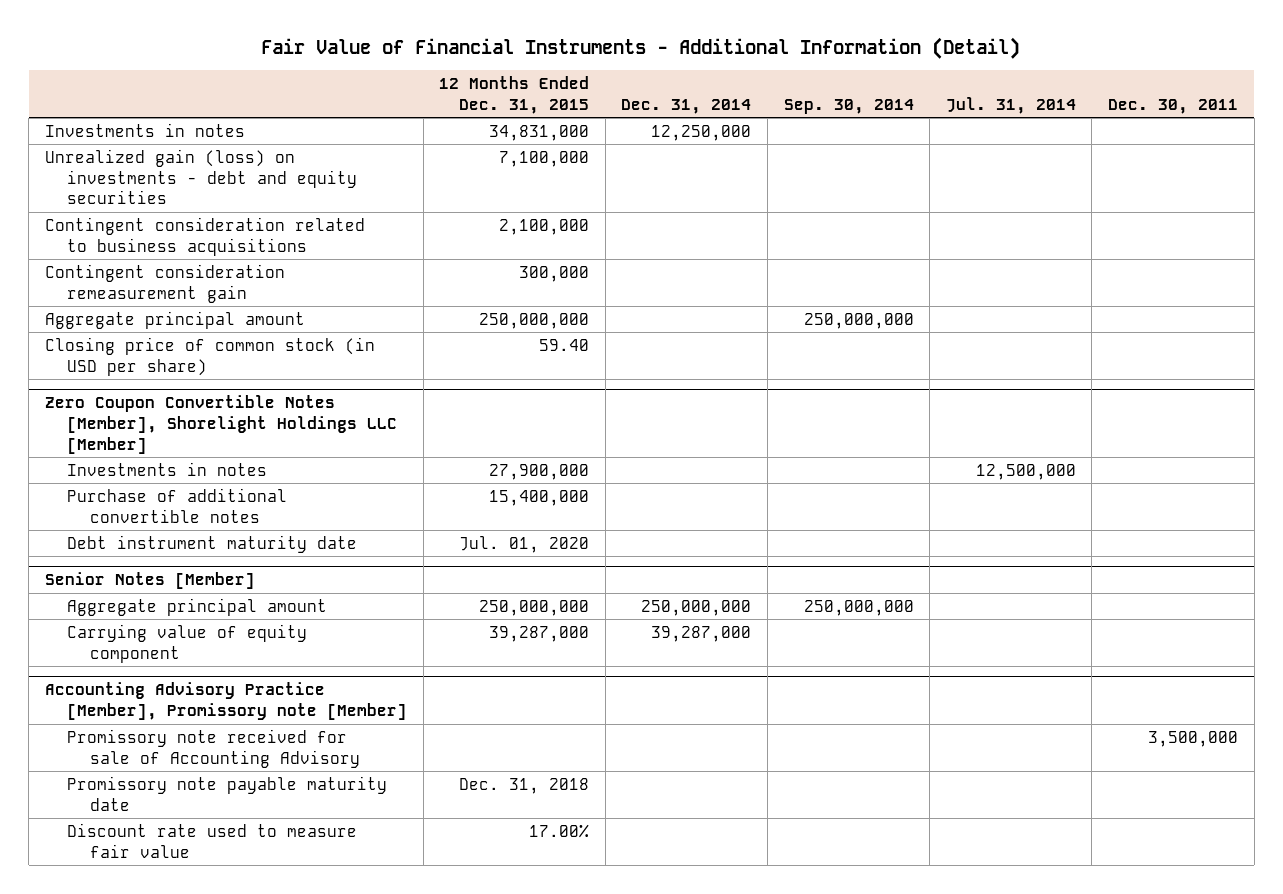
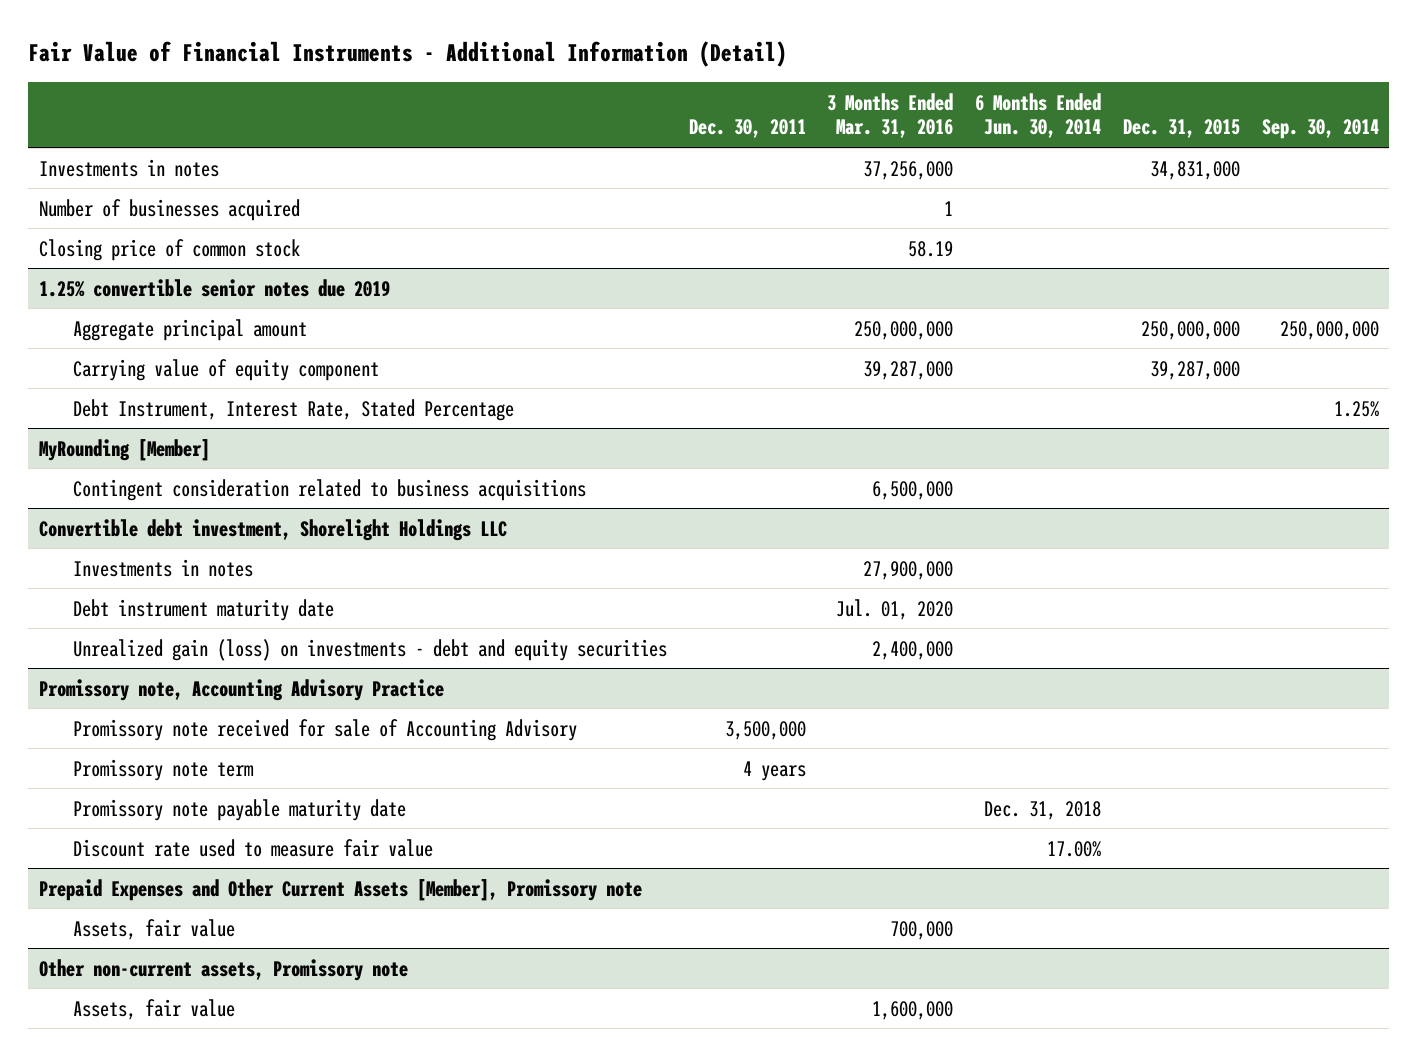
[439,75,590,114] 12 Months Ended Dec. 31, 2015 -> none
[621,98,752,114] Dec. 31, 2014 -> none
[945,96,1076,114] Jul. 31, 2014 -> none
none -> [827,92,954,139] 3 Months Ended Mar. 31, 2016
none -> [975,92,1102,139] 6 Months Ended Jun. 30, 2014
none -> [1122,119,1240,139] Dec. 31, 2015
[44,148,358,205] Unrealized gain (loss) on investments - debt and equity securities -> none
[44,216,365,256] Contingent consideration related to business acquisitions -> none
[44,263,285,303] Contingent consideration remeasurement gain -> none
[44,310,305,329] Aggregate principal amount -> none
[44,395,398,454] Zero Coupon Convertible Notes [Member], Shorelight Holdings LLC [Member] -> none
[67,461,268,476] Investments in notes -> none
[67,487,288,523] Purchase of additional convertible notes -> none
[67,534,358,553] Debt instrument maturity date -> none
none -> [39,198,301,221] Number of businesses acquired
[44,336,375,376] Closing price of common stock (in USD per share) -> [39,238,301,261] Closing price of common stock
[44,572,255,590] Senior Notes [Member] -> [39,278,391,297] 1.25% convertible senior notes due 2019
none -> [72,398,514,421] Debt Instrument, Interest Rate, Stated Percentage
none -> [39,438,211,461] MyRounding [Member]
none -> [72,478,586,501] Contingent consideration related to business acquisitions
none -> [39,518,508,541] Convertible debt investment, Shorelight Holdings LLC
none -> [72,558,253,577] Investments in notes
none -> [72,598,334,621] Debt instrument maturity date
none -> [72,638,667,661] Unrealized gain (loss) on investments - debt and equity securities
[44,682,408,721] Accounting Advisory Practice [Member], Promissory note [Member] -> [39,678,445,701] Promissory note, Accounting Advisory Practice
none -> [72,758,254,781] Promissory note term
none -> [39,878,643,901] Prepaid Expenses and Other Current Assets [Member], Promissory note
none -> [72,918,235,940] Assets, fair value
none -> [39,958,409,981] Other non-current assets, Promissory note
none -> [72,998,235,1020] Assets, fair value

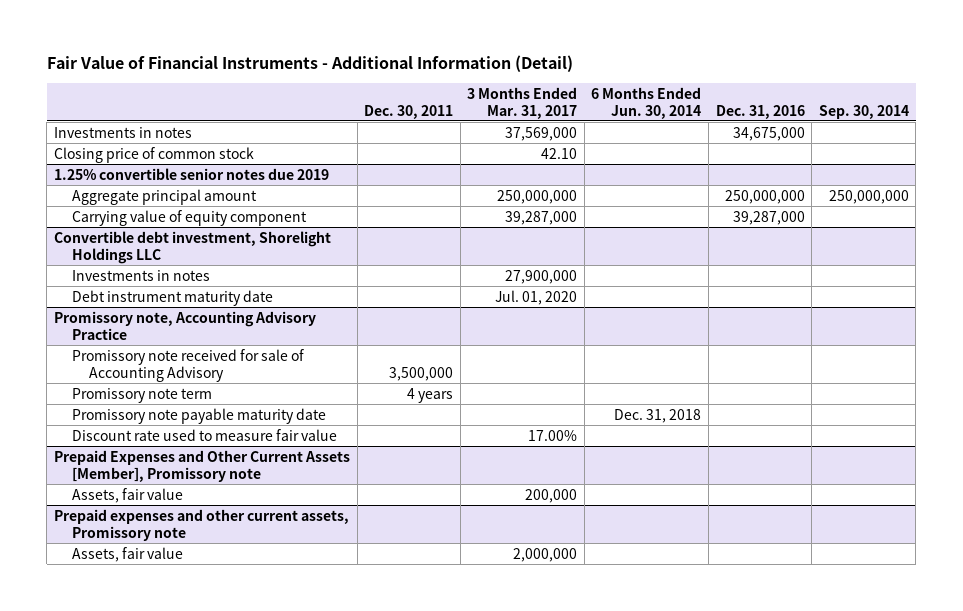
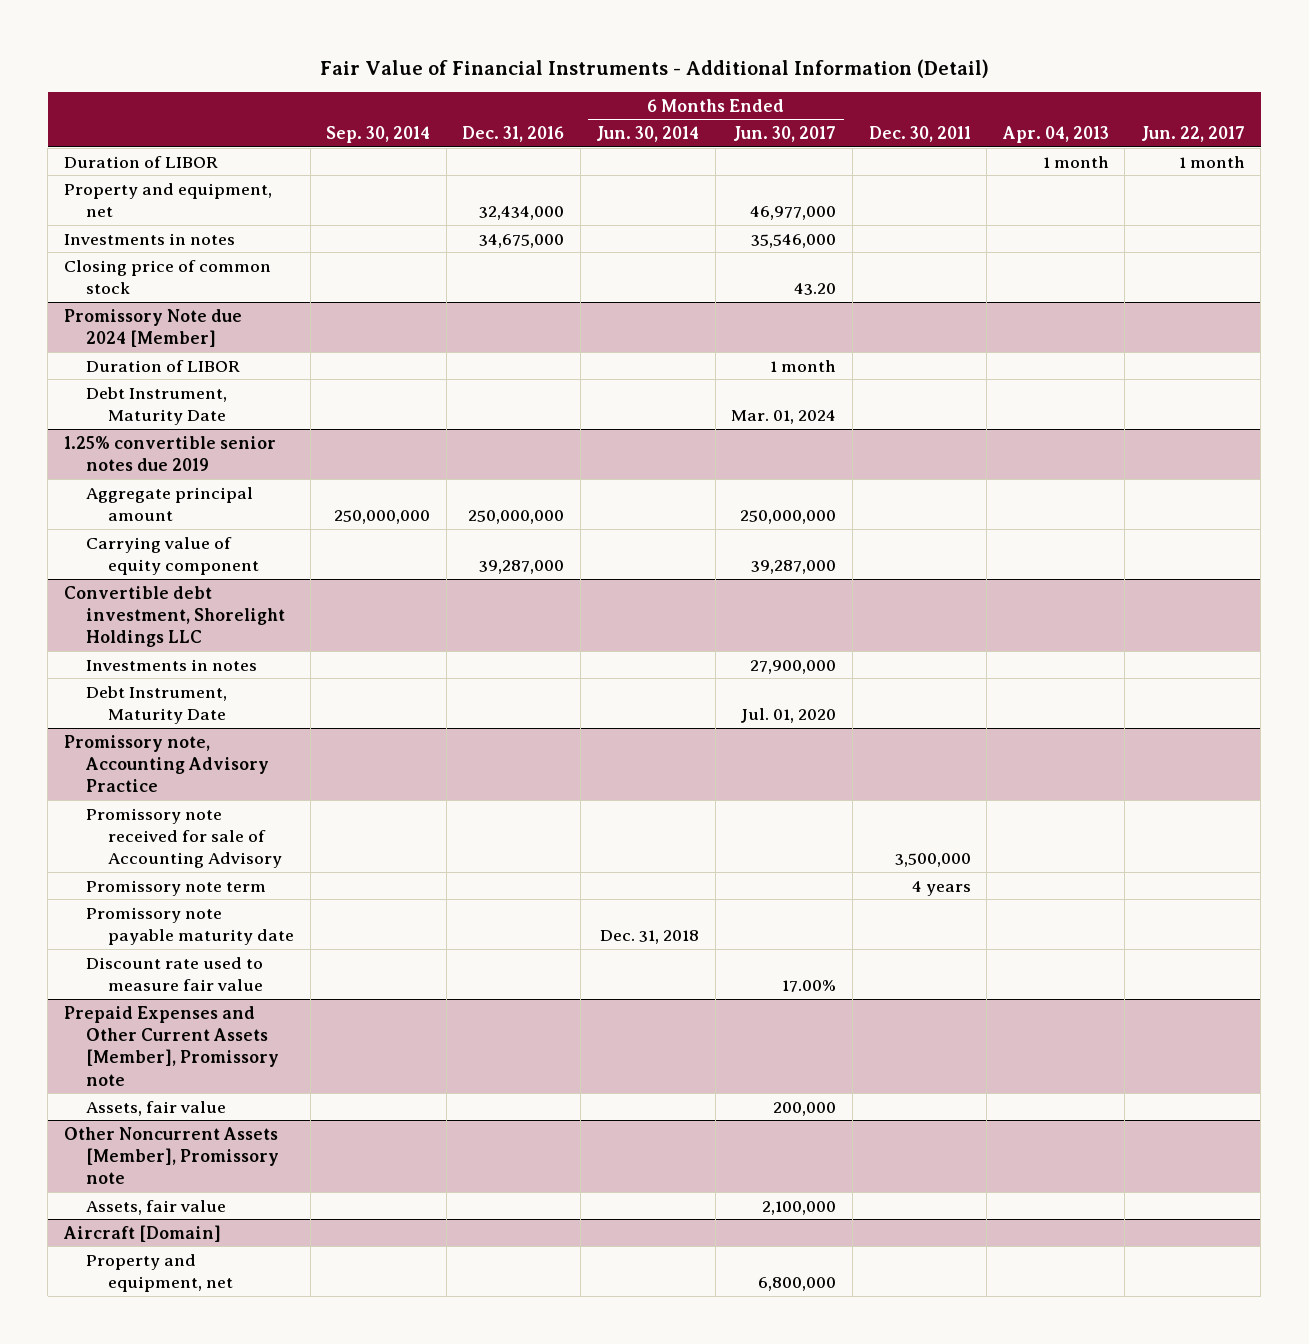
[467,86,578,119] 3 Months Ended Mar. 31, 2017 -> none
none -> [733,126,837,143] Jun. 30, 2017
none -> [1001,126,1109,144] Apr. 04, 2013
none -> [1140,126,1245,143] Jun. 22, 2017
none -> [63,155,218,168] Duration of LIBOR
none -> [63,182,272,217] Property and equipment, net
none -> [63,308,242,347] Promissory Note due 2024 [Member]
none -> [85,359,240,372] Duration of LIBOR
none -> [85,386,227,425] Debt Instrument, Maturity Date
[71,289,273,306] Debt instrument maturity date -> [85,685,227,724] Debt Instrument, Maturity Date
[54,508,350,541] Prepaid expenses and other current assets, Promissory note -> none
[71,546,183,562] Assets, fair value -> none
none -> [63,1126,279,1185] Other Noncurrent Assets [Member], Promissory note
none -> [85,1199,226,1215] Assets, fair value
none -> [62,1224,221,1242] Aircraft [Domain]
none -> [85,1253,234,1292] Property and equipment, net

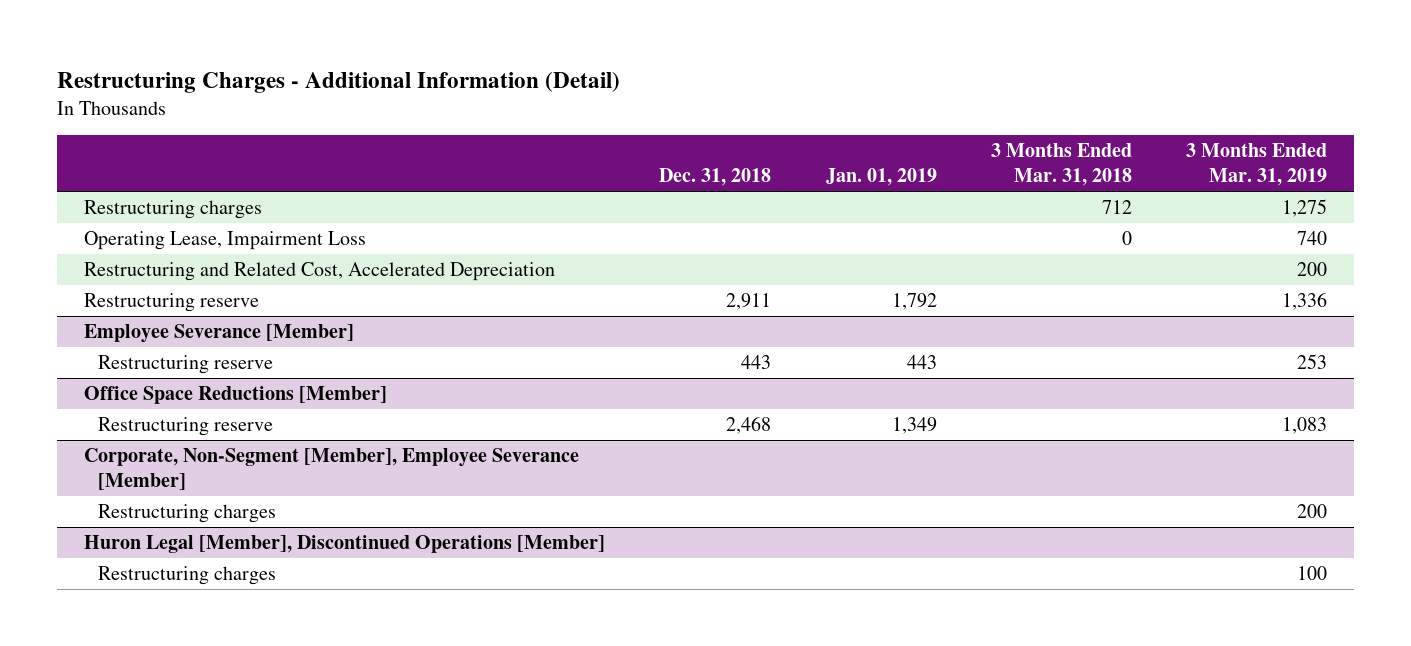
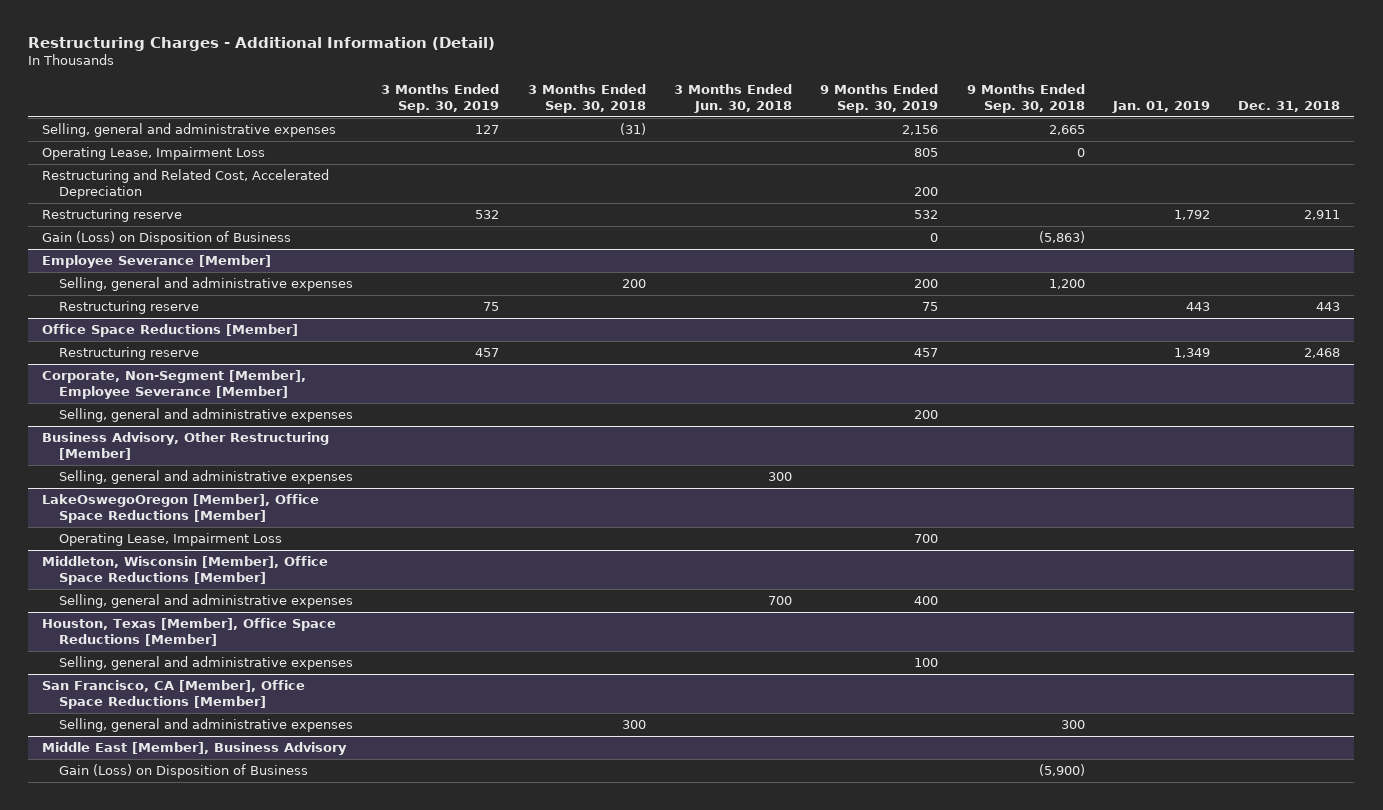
[990,142,1132,187] 3 Months Ended Mar. 31, 2018 -> none
[1185,142,1327,187] 3 Months Ended Mar. 31, 2019 -> none
none -> [381,83,500,114] 3 Months Ended Sep. 30, 2019
none -> [527,83,646,114] 3 Months Ended Sep. 30, 2018
none -> [674,83,793,114] 3 Months Ended Jun. 30, 2018
none -> [820,83,939,114] 9 Months Ended Sep. 30, 2019
none -> [966,83,1085,114] 9 Months Ended Sep. 30, 2018
[84,200,263,220] Restructuring charges -> [42,123,337,138] Selling, general and administrative expenses
none -> [42,231,292,246] Gain (Loss) on Disposition of Business
none -> [59,277,354,292] Selling, general and administrative expenses
[84,535,606,554] Huron Legal [Member], Discontinued Operations [Member] -> none
[98,566,277,586] Restructuring charges -> none
[98,504,277,524] Restructuring charges -> [59,408,354,423] Selling, general and administrative expenses
none -> [42,432,330,461] Business Advisory, Other Restructuring [Member]
none -> [59,470,354,485] Selling, general and administrative expenses
none -> [42,494,320,524] LakeOswegoOregon [Member], Office Space Reductions [Member]
none -> [59,533,283,547] Operating Lease, Impairment Loss
none -> [42,556,329,586] Middleton, Wisconsin [Member], Office Space Reductions [Member]
none -> [59,594,354,609] Selling, general and administrative expenses
none -> [42,618,337,647] Houston, Texas [Member], Office Space Reductions [Member]
none -> [59,656,354,671] Selling, general and administrative expenses
none -> [42,680,306,710] San Francisco, CA [Member], Office Space Reductions [Member]
none -> [59,718,354,733] Selling, general and administrative expenses
none -> [42,742,348,756] Middle East [Member], Business Advisory
none -> [59,764,309,779] Gain (Loss) on Disposition of Business

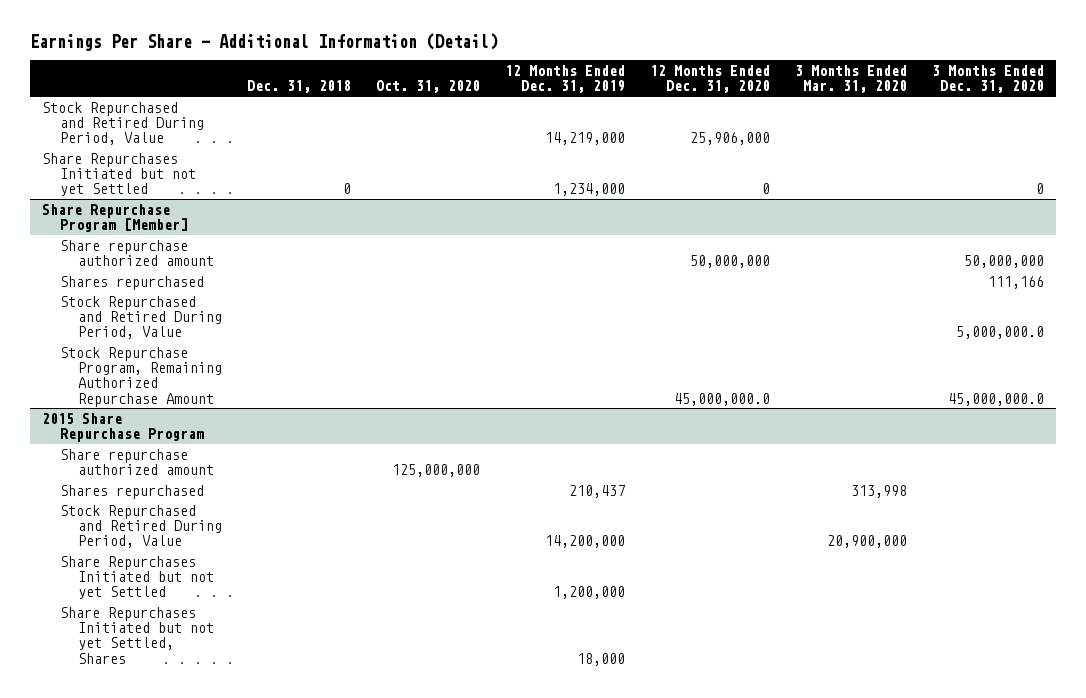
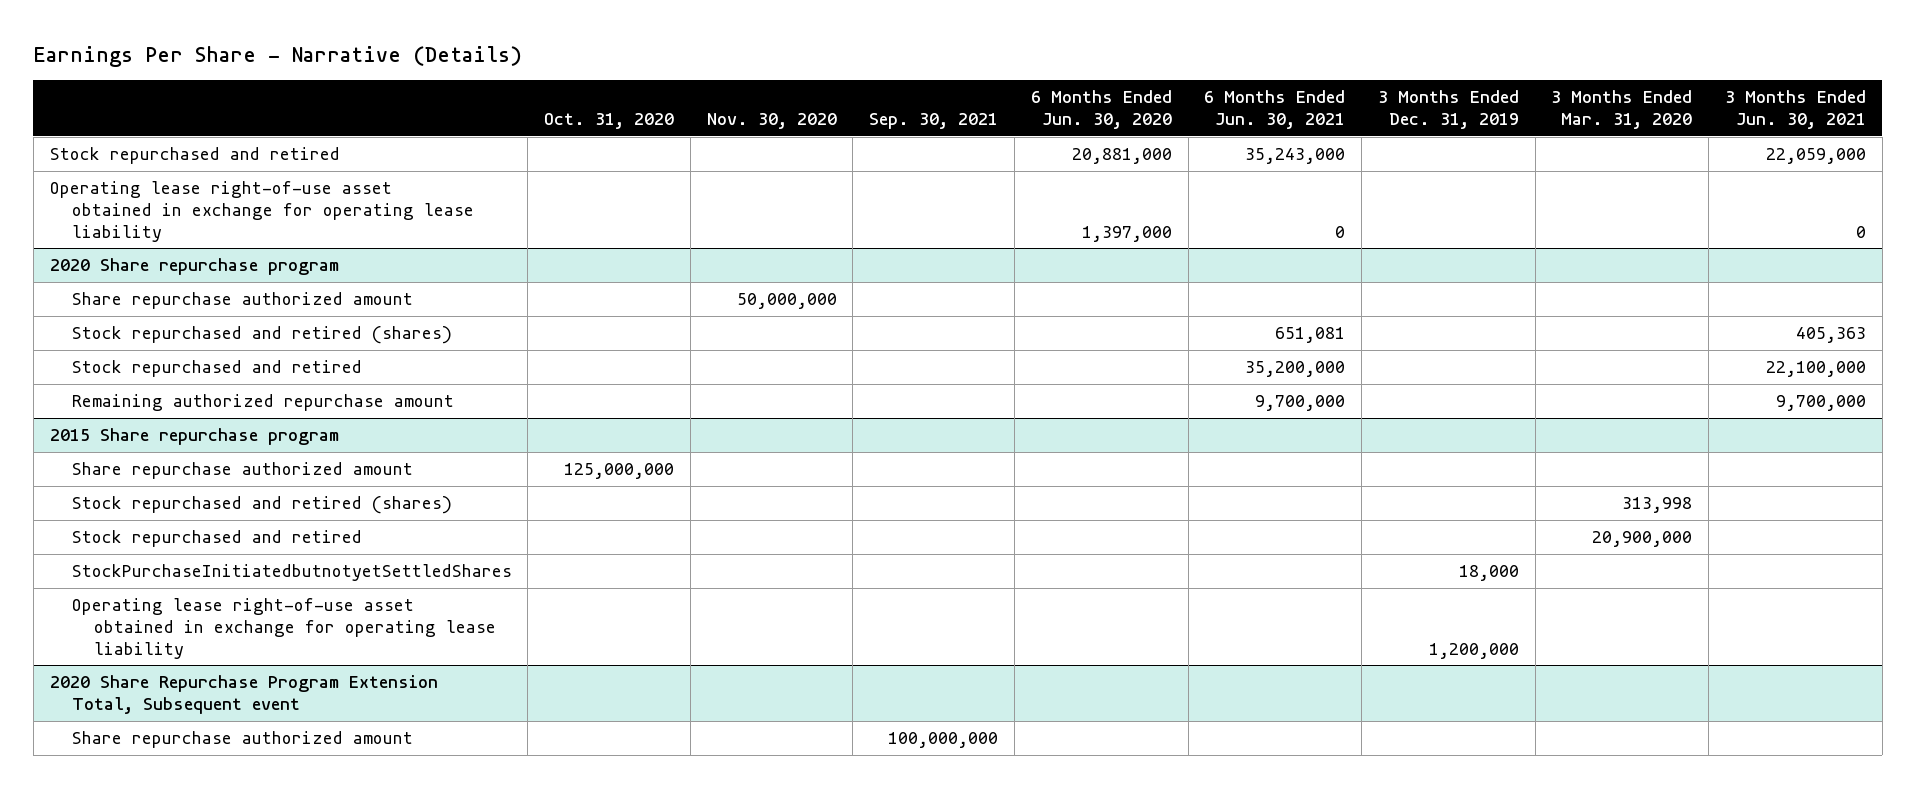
[29,33,498,52] Earnings Per Share - Additional Information (Detail) -> [33,45,523,67] Earnings Per Share - Narrative (Details)
[246,80,351,94] Dec. 31, 2018 -> none
[504,65,625,94] 12 Months Ended Dec. 31, 2019 -> none
[649,65,770,94] 12 Months Ended Dec. 31, 2020 -> none
[931,65,1044,94] 3 Months Ended Dec. 31, 2020 -> none
none -> [706,112,837,129] Nov. 30, 2020
none -> [869,112,999,129] Sep. 30, 2021
none -> [1030,90,1172,129] 6 Months Ended Jun. 30, 2020
none -> [1204,90,1346,129] 6 Months Ended Jun. 30, 2021
none -> [1377,90,1519,129] 3 Months Ended Dec. 31, 2019
none -> [1724,90,1866,129] 3 Months Ended Jun. 30, 2021
[42,101,205,146] Stock Repurchased and Retired During Period, Value -> [49,147,340,165] Stock repurchased and retired
[42,152,197,197] Share Repurchases Initiated but not yet Settled -> [49,181,474,242] Operating lease right-of-use asset obtained in exchange for operating lease liability
[42,203,189,233] Share Repurchase Program [Member] -> [49,258,339,276] 2020 Share repurchase program
[60,275,205,290] Shares repurchased -> [71,326,452,345] Stock repurchased and retired (shares)
[60,295,223,340] Stock Repurchased and Retired During Period, Value -> [71,360,362,378] Stock repurchased and retired
[60,346,223,407] Stock Repurchase Program, Remaining Authorized Repurchase Amount -> [71,394,454,412] Remaining authorized repurchase amount
[42,412,205,443] 2015 Share Repurchase Program -> [49,428,339,446] 2015 Share repurchase program
[60,606,215,664] Share Repurchases Initiated but not yet Settled, Shares -> none
[60,484,205,499] Shares repurchased -> [71,496,452,515] Stock repurchased and retired (shares)
[60,504,223,549] Stock Repurchased and Retired During Period, Value -> [71,530,362,548] Stock repurchased and retired
none -> [71,564,512,582] StockPurchaseInitiatedbutnotyetSettledShares
[60,555,215,600] Share Repurchases Initiated but not yet Settled -> [71,598,496,659] Operating lease right-of-use asset obtained in exchange for operating lease liability
none -> [49,675,438,714] 2020 Share Repurchase Program Extension Total, Subsequent event
none -> [71,731,413,749] Share repurchase authorized amount

